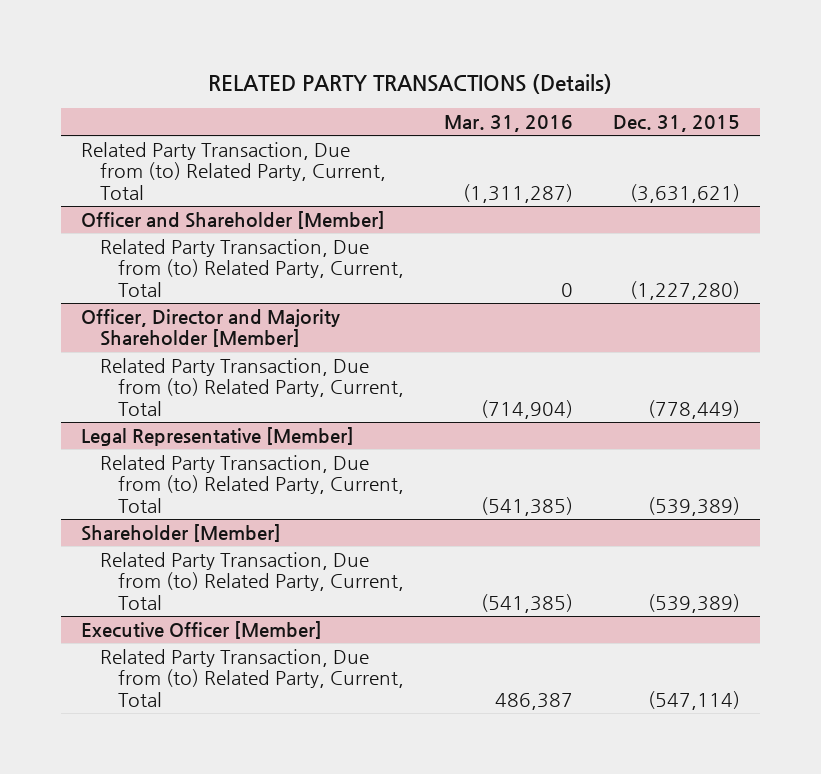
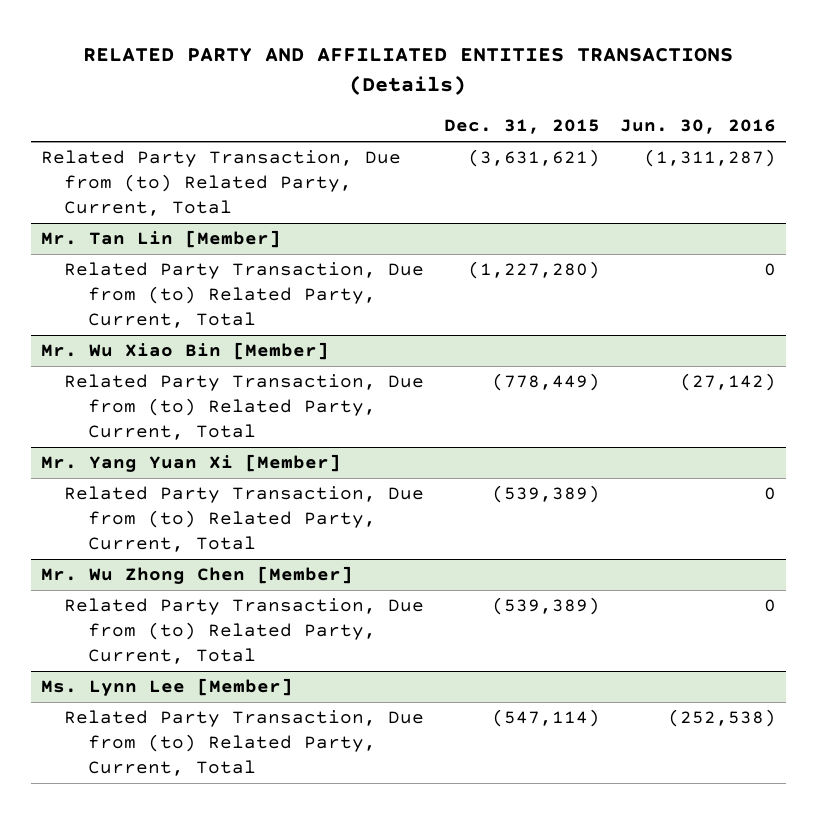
[208,73,613,94] RELATED PARTY TRANSACTIONS (Details) -> [83,47,734,95] RELATED PARTY AND AFFILIATED ENTITIES TRANSACTIONS (Details)
[444,115,574,133] Mar. 31, 2016 -> none
none -> [620,119,777,135] Jun. 30, 2016
[80,211,385,230] Officer and Shareholder [Member] -> [40,230,281,249] Mr. Tan Lin [Member]
[80,309,340,348] Officer, Director and Majority Shareholder [Member] -> [40,342,329,361] Mr. Wu Xiao Bin [Member]
[80,427,354,447] Legal Representative [Member] -> [40,454,341,473] Mr. Yang Yuan Xi [Member]
[80,524,281,543] Shareholder [Member] -> [40,566,353,585] Mr. Wu Zhong Chen [Member]
[80,621,322,640] Executive Officer [Member] -> [40,678,293,697] Ms. Lynn Lee [Member]

